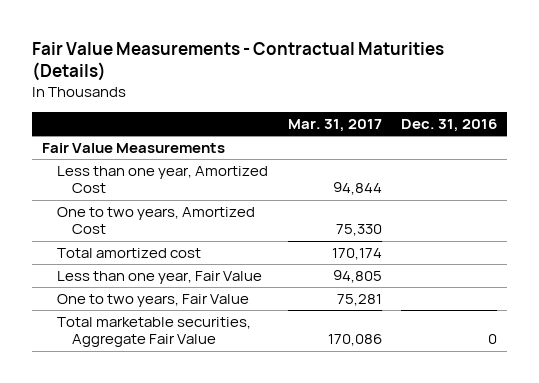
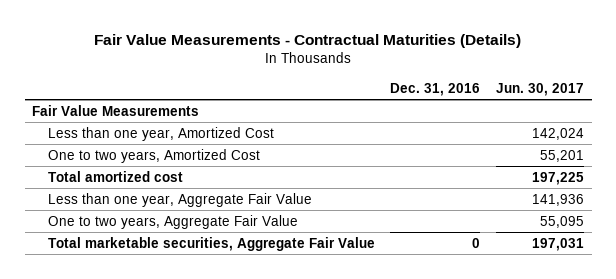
[287,119,382,133] Mar. 31, 2017 -> none
none -> [495,82,584,96] Jun. 30, 2017
[56,271,262,285] Less than one year, Fair Value -> [47,192,312,207] Less than one year, Aggregate Fair Value
[56,294,249,308] One to two years, Fair Value -> [47,214,298,229] One to two years, Aggregate Fair Value

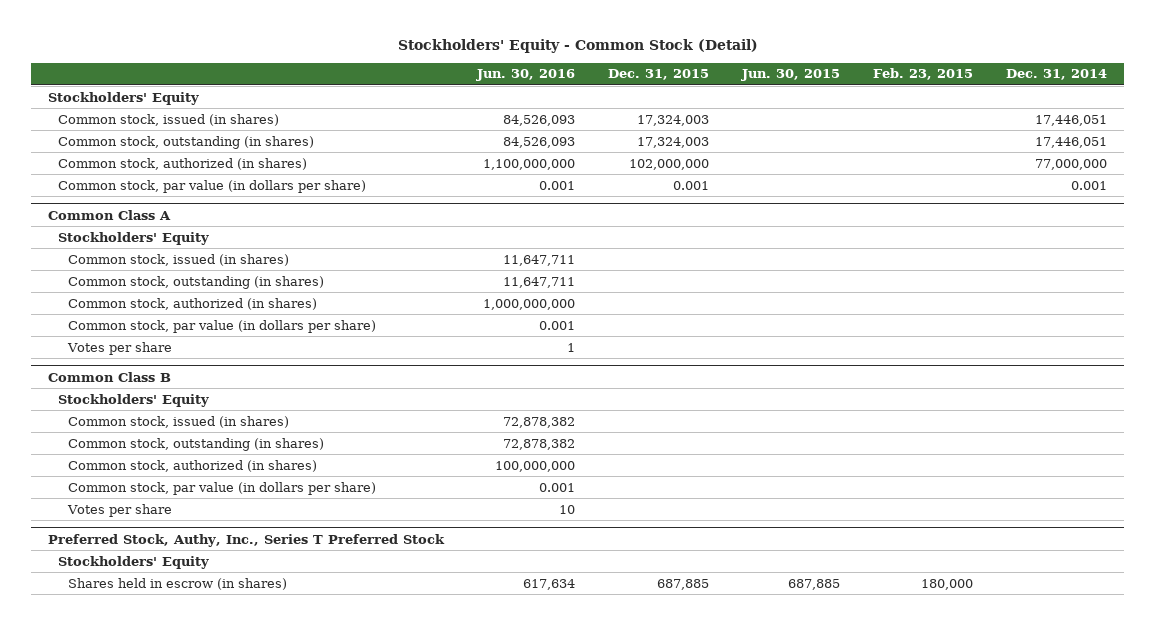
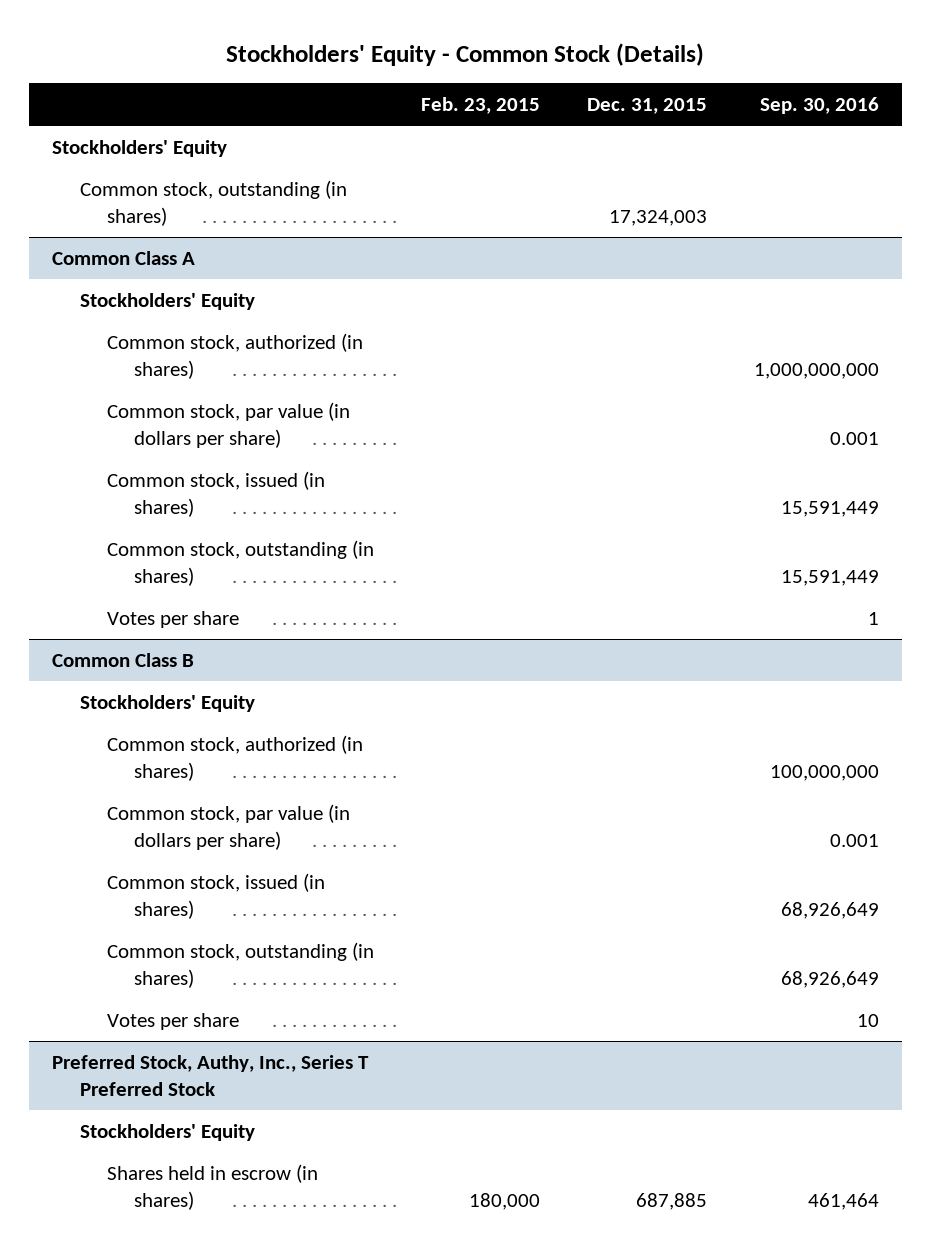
[397,39,758,54] Stockholders' Equity - Common Stock (Detail) -> [226,42,705,66] Stockholders' Equity - Common Stock (Details)
[475,69,575,82] Jun. 30, 2016 -> none
[741,69,841,82] Jun. 30, 2015 -> none
[1006,69,1108,81] Dec. 31, 2014 -> none
none -> [759,96,879,114] Sep. 30, 2016
[58,113,280,126] Common stock, issued (in shares) -> none
[58,157,308,170] Common stock, authorized (in shares) -> none
[58,179,367,193] Common stock, par value (in dollars per share) -> none
[68,253,290,266] Common stock, issued (in shares) -> [106,470,325,517] Common stock, issued (in shares)
[68,275,325,289] Common stock, outstanding (in shares) -> [106,539,374,586] Common stock, outstanding (in shares)
[68,415,290,428] Common stock, issued (in shares) -> [106,872,325,919] Common stock, issued (in shares)
[68,437,325,451] Common stock, outstanding (in shares) -> [106,941,374,988] Common stock, outstanding (in shares)

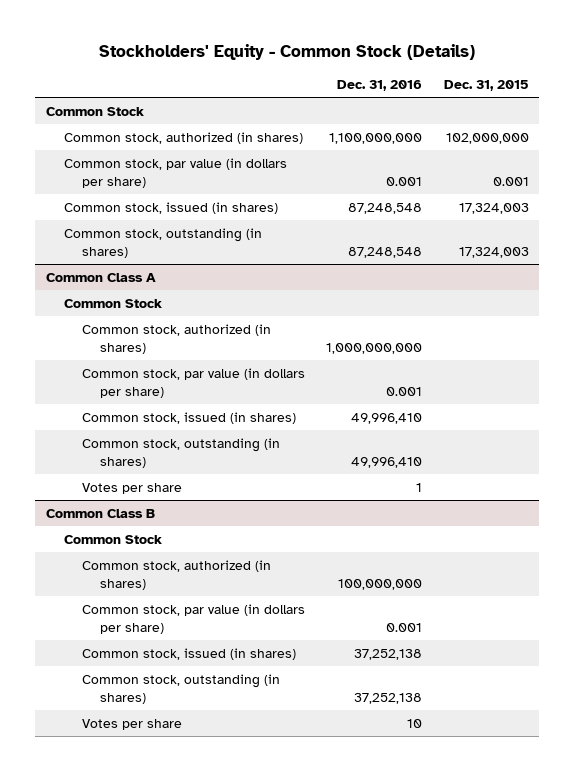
[420,96,540,114] Feb. 23, 2015 -> none
[759,96,879,114] Sep. 30, 2016 -> none
none -> [337,80,423,92] Dec. 31, 2016
[52,139,228,157] Stockholders' Equity -> [45,106,144,116] Common Stock
none -> [63,131,303,144] Common stock, authorized (in shares)
none -> [63,157,287,188] Common stock, par value (in dollars per share)
none -> [63,201,278,214] Common stock, issued (in shares)
[79,292,255,310] Stockholders' Equity -> [63,298,162,308] Common Stock
[79,694,255,712] Stockholders' Equity -> [63,534,162,544] Common Stock
[52,1054,370,1096] Preferred Stock, Authy, Inc., Series T Preferred Stock -> none
[79,1123,255,1141] Stockholders' Equity -> none
[106,1163,318,1210] Shares held in escrow (in shares) -> none

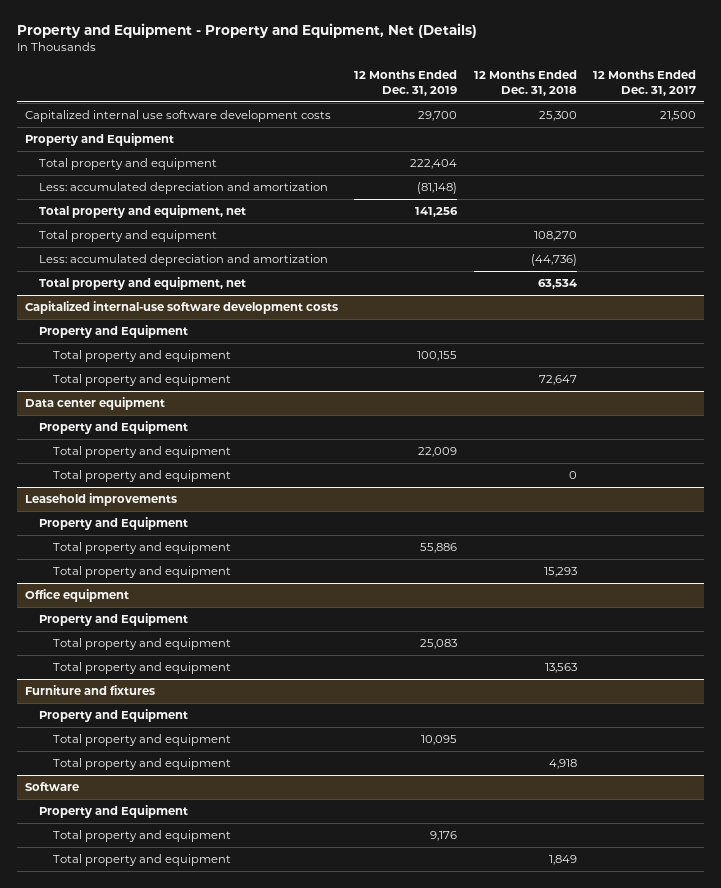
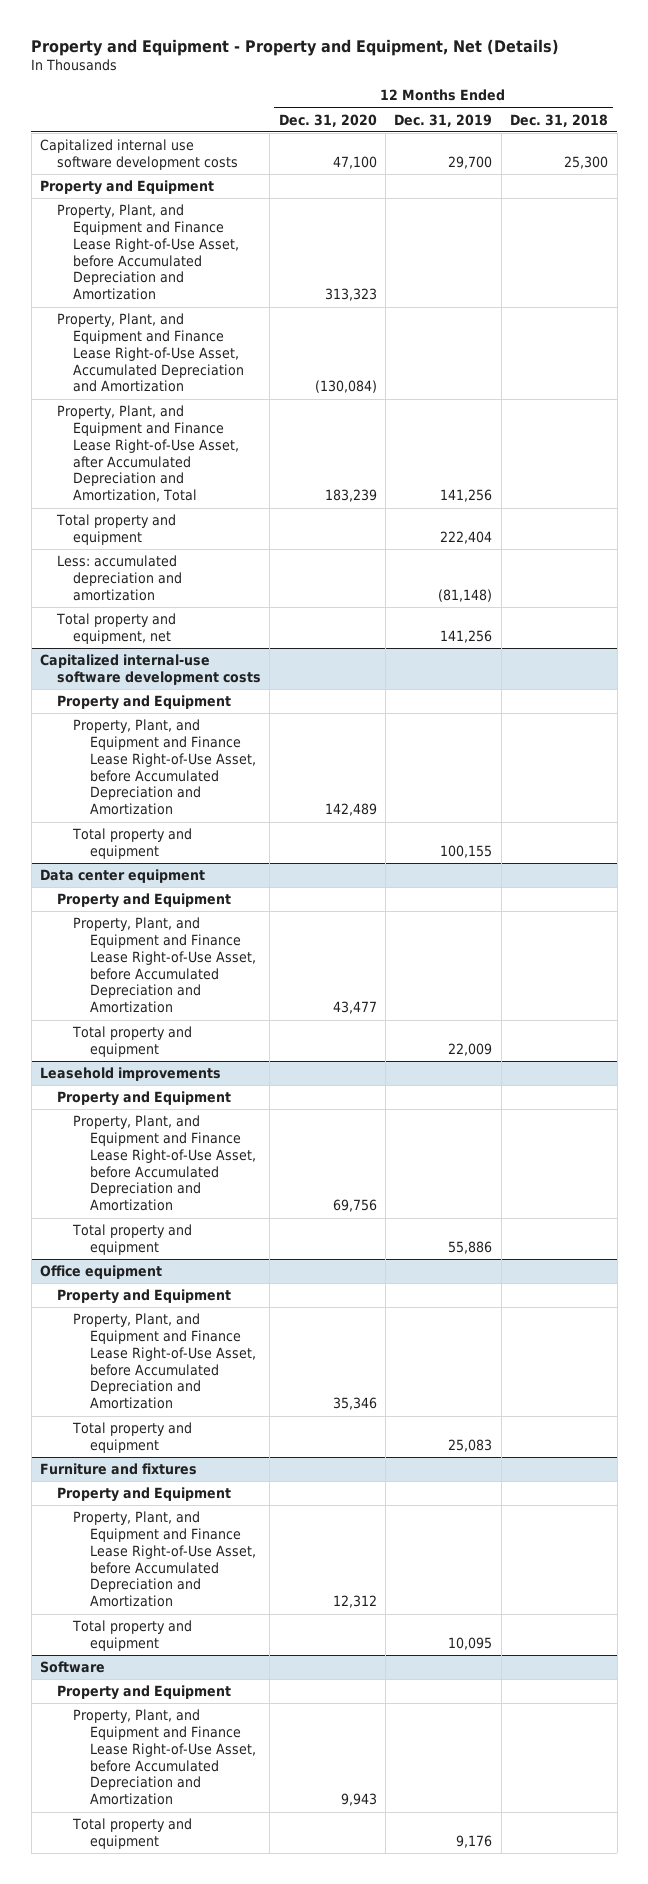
[593,69,697,96] 12 Months Ended Dec. 31, 2017 -> none
none -> [278,113,377,127] Dec. 31, 2020
none -> [56,203,240,301] Property, Plant, and Equipment and Finance Lease Right-of-Use Asset, before Accumulated Depreciation and Amortization
none -> [56,312,245,393] Property, Plant, and Equipment and Finance Lease Right-of-Use Asset, Accumulated Depreciation and Amortization
none -> [56,404,240,503] Property, Plant, and Equipment and Finance Lease Right-of-Use Asset, after Accumulated Depreciation and Amortization, Total
[39,230,218,243] Total property and equipment -> none
[39,254,329,267] Less: accumulated depreciation and amortization -> none
[39,277,247,291] Total property and equipment, net -> none
none -> [73,718,257,816] Property, Plant, and Equipment and Finance Lease Right-of-Use Asset, before Accumulated Depreciation and Amortization
[53,374,232,387] Total property and equipment -> none
none -> [73,916,257,1014] Property, Plant, and Equipment and Finance Lease Right-of-Use Asset, before Accumulated Depreciation and Amortization
[53,470,232,483] Total property and equipment -> none
none -> [73,1114,257,1212] Property, Plant, and Equipment and Finance Lease Right-of-Use Asset, before Accumulated Depreciation and Amortization
[53,566,232,579] Total property and equipment -> none
none -> [73,1312,257,1410] Property, Plant, and Equipment and Finance Lease Right-of-Use Asset, before Accumulated Depreciation and Amortization
[53,662,232,675] Total property and equipment -> none
none -> [73,1510,257,1608] Property, Plant, and Equipment and Finance Lease Right-of-Use Asset, before Accumulated Depreciation and Amortization
[53,758,232,771] Total property and equipment -> none
none -> [73,1708,257,1806] Property, Plant, and Equipment and Finance Lease Right-of-Use Asset, before Accumulated Depreciation and Amortization
[53,854,232,867] Total property and equipment -> none

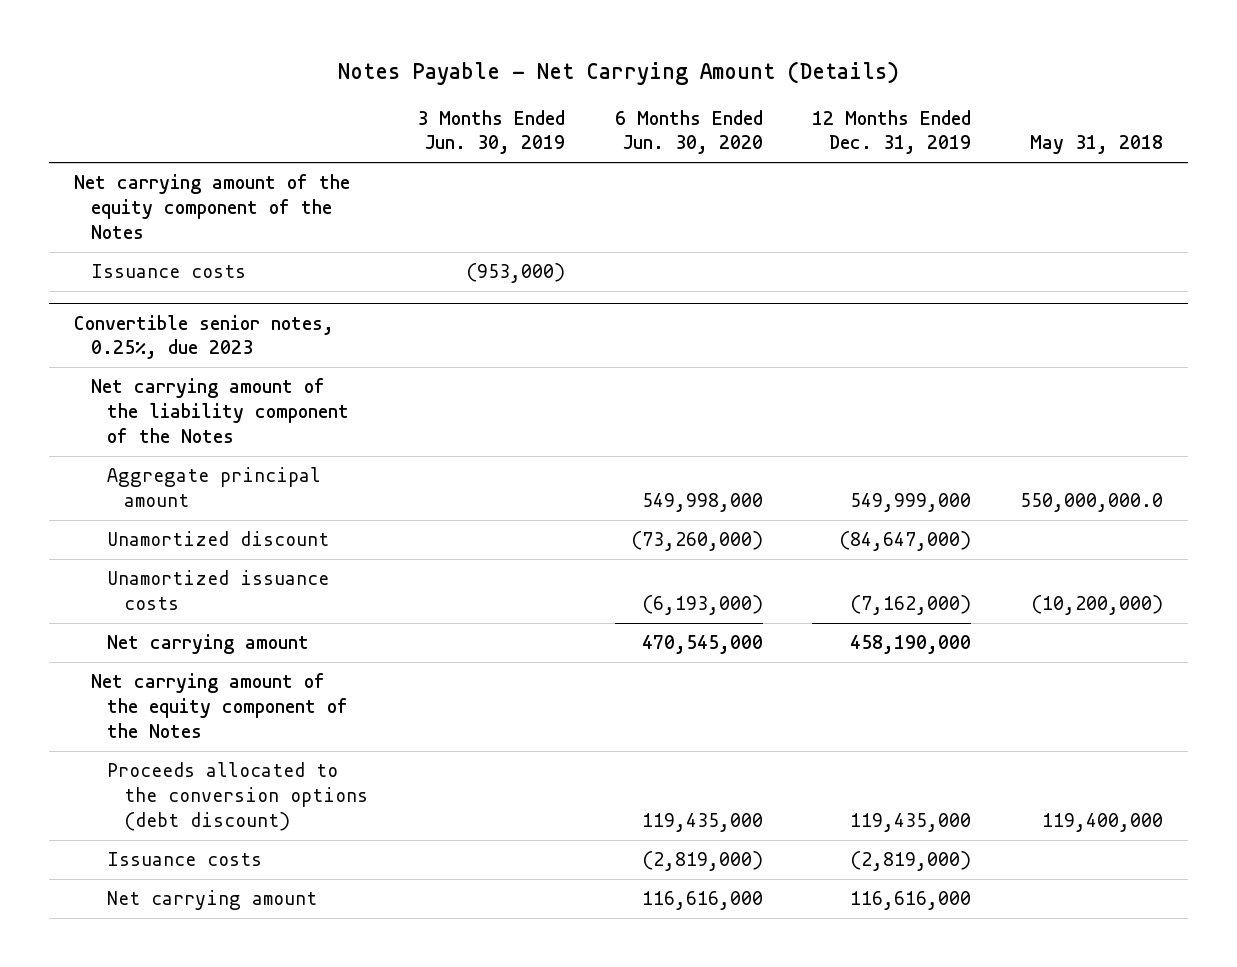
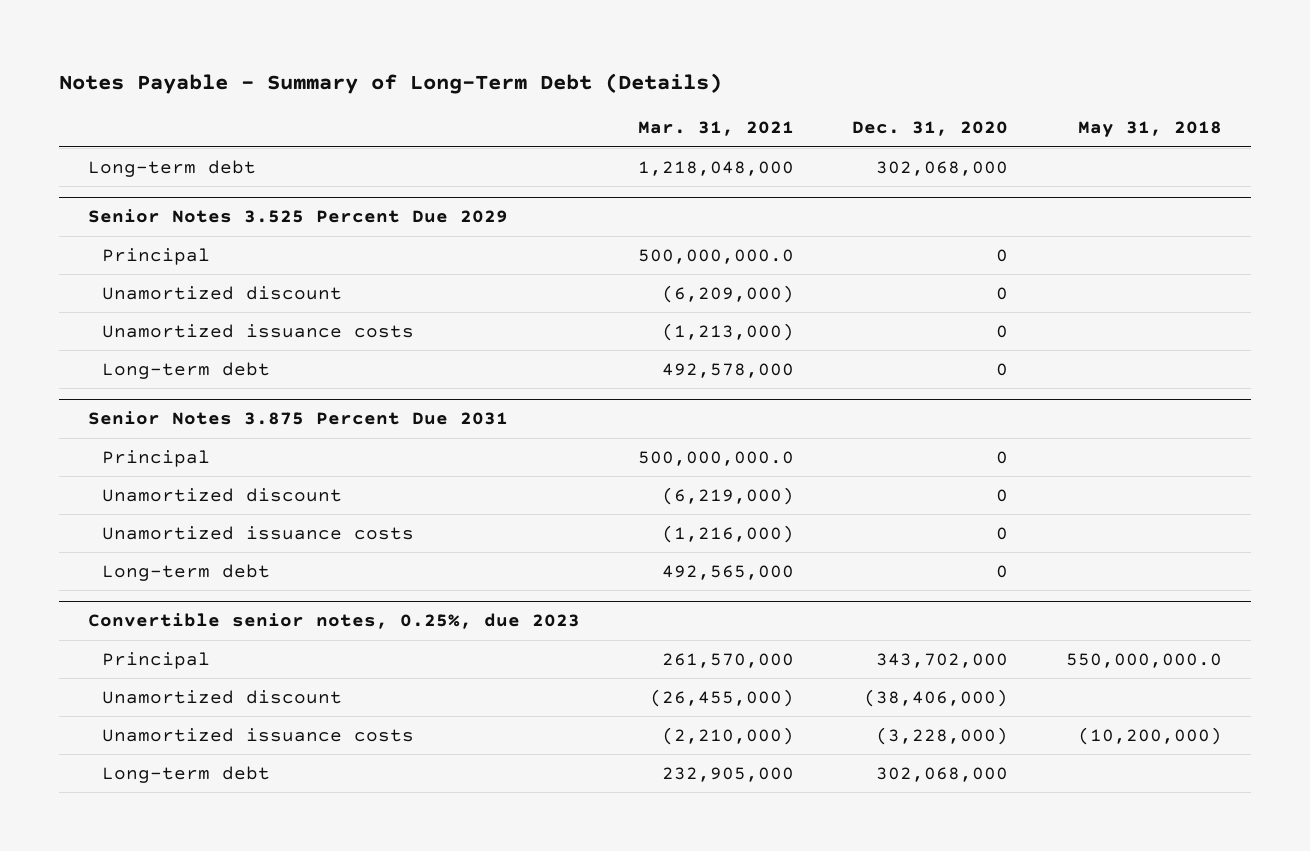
[337,60,899,85] Notes Payable - Net Carrying Amount (Details) -> [59,73,723,95] Notes Payable - Summary of Long-Term Debt (Details)
[417,109,566,155] 3 Months Ended Jun. 30, 2019 -> none
[614,109,763,155] 6 Months Ended Jun. 30, 2020 -> none
[812,109,972,155] 12 Months Ended Dec. 31, 2019 -> none
none -> [637,121,794,137] Mar. 31, 2021
none -> [851,121,1008,137] Dec. 31, 2020
[73,174,350,239] Net carrying amount of the equity component of the Notes -> none
[90,264,246,279] Issuance costs -> none
none -> [87,159,256,177] Long-term debt
none -> [87,209,508,224] Senior Notes 3.525 Percent Due 2029
none -> [101,247,210,265] Principal
none -> [101,285,342,300] Unamortized discount
none -> [101,323,414,338] Unamortized issuance costs
none -> [101,361,270,379] Long-term debt
none -> [87,411,508,426] Senior Notes 3.875 Percent Due 2031
none -> [101,449,210,467] Principal
none -> [101,487,342,502] Unamortized discount
none -> [101,525,414,540] Unamortized issuance costs
none -> [101,563,270,581] Long-term debt
[90,378,350,443] Net carrying amount of the liability component of the Notes -> none
[107,467,322,507] Aggregate principal amount -> [101,651,210,669] Principal
[90,673,349,738] Net carrying amount of the equity component of the Notes -> none
[107,762,369,831] Proceeds allocated to the conversion options (debt discount) -> none
[107,852,263,867] Issuance costs -> none
[107,890,318,911] Net carrying amount -> none
[107,634,310,655] Net carrying amount -> [101,765,270,783] Long-term debt

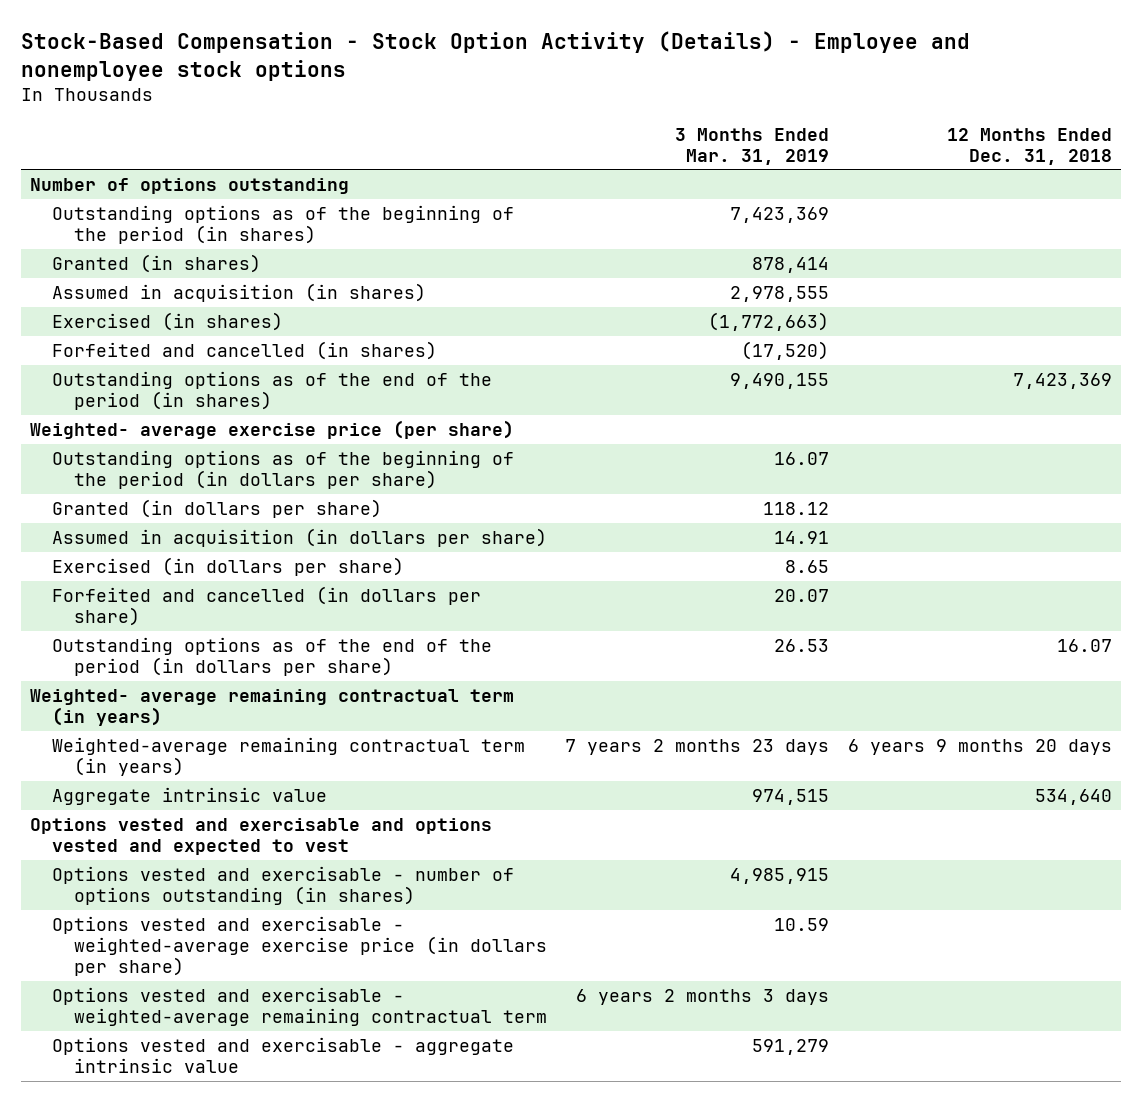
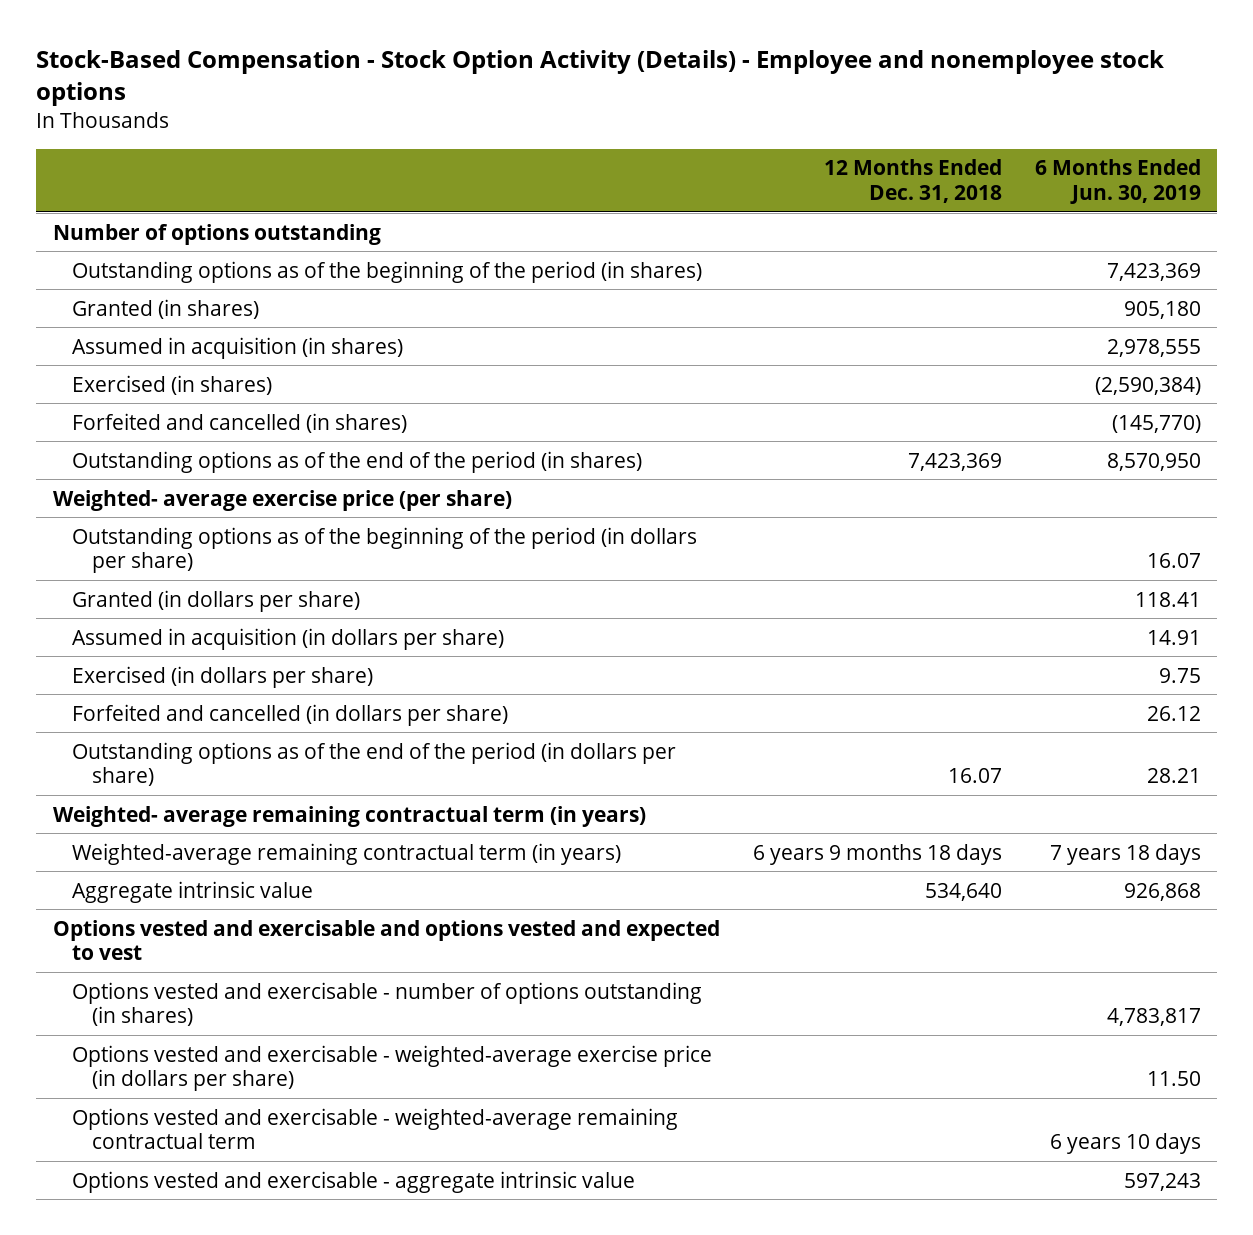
[675,127,830,165] 3 Months Ended Mar. 31, 2019 -> none
none -> [1034,159,1201,204] 6 Months Ended Jun. 30, 2019
[847,739,1112,756] 6 years 9 months 20 days -> [752,843,1002,865] 6 years 9 months 18 days

